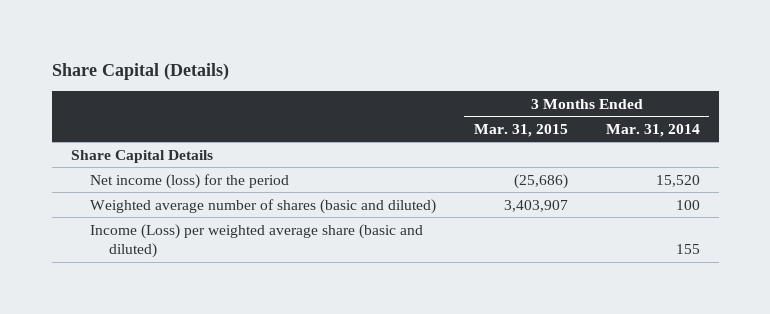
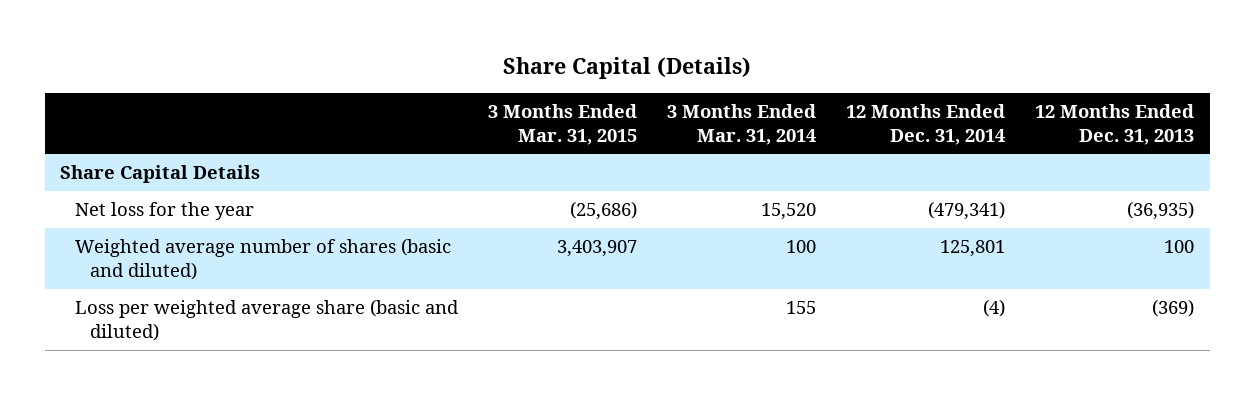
none -> [846,103,1006,145] 12 Months Ended Dec. 31, 2014
none -> [1035,103,1195,145] 12 Months Ended Dec. 31, 2013
[89,173,289,189] Net income (loss) for the period -> [74,202,254,221] Net loss for the year
[89,223,423,259] Income (Loss) per weighted average share (basic and diluted) -> [74,299,459,342] Loss per weighted average share (basic and diluted)

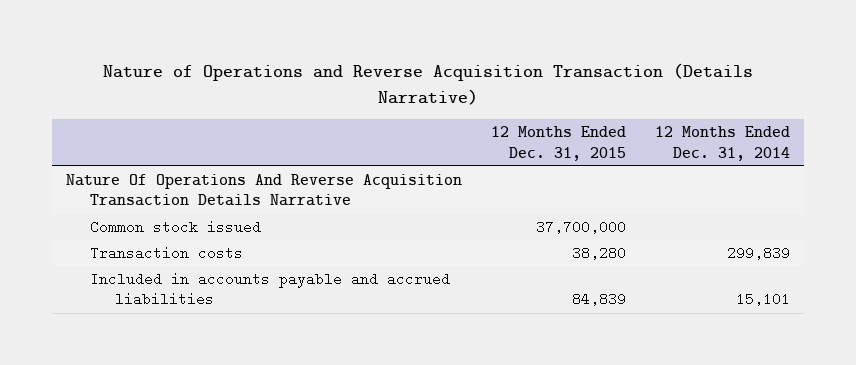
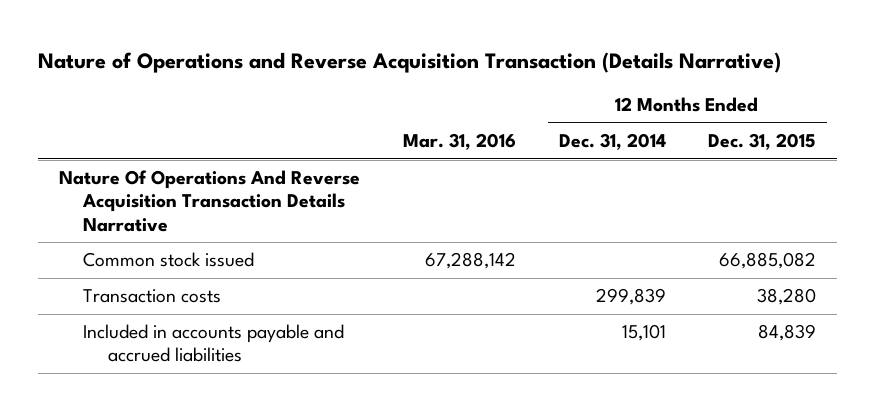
none -> [402,133,516,151] Mar. 31, 2016
[535,220,626,235] 37,700,000 -> [719,252,817,270] 66,885,082

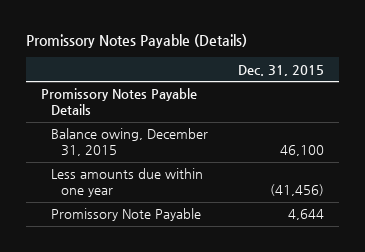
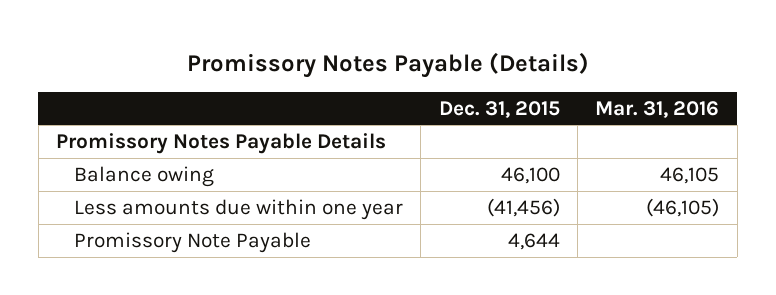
none -> [595,100,720,118] Mar. 31, 2016
[51,128,209,157] Balance owing, December 31, 2015 -> [73,165,214,187] Balance owing

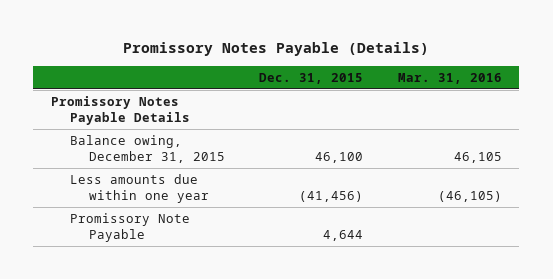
[73,165,214,187] Balance owing -> [69,135,226,163] Balance owing, December 31, 2015

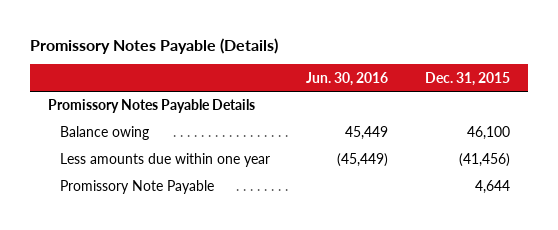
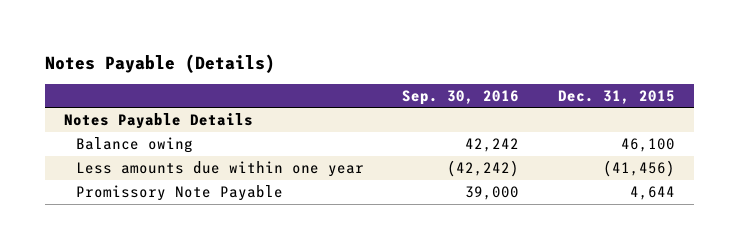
[29,37,278,54] Promissory Notes Payable (Details) -> [45,53,276,73] Notes Payable (Details)
[306,71,389,86] Jun. 30, 2016 -> none
none -> [402,89,520,105] Sep. 30, 2016
[48,99,256,114] Promissory Notes Payable Details -> [64,113,254,130] Notes Payable Details

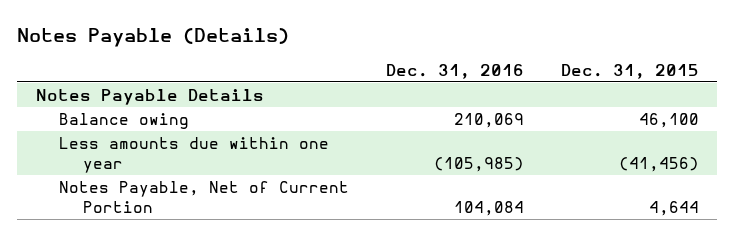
[402,89,520,105] Sep. 30, 2016 -> none
none -> [385,63,524,79] Dec. 31, 2016
[75,185,283,202] Promissory Note Payable -> [59,181,350,213] Notes Payable, Net of Current Portion

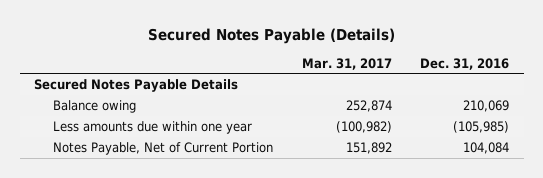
[17,27,290,47] Notes Payable (Details) -> [147,27,395,44] Secured Notes Payable (Details)
[560,63,699,79] Dec. 31, 2015 -> none
none -> [301,57,392,70] Mar. 31, 2017
[35,89,264,106] Notes Payable Details -> [33,79,238,93] Secured Notes Payable Details

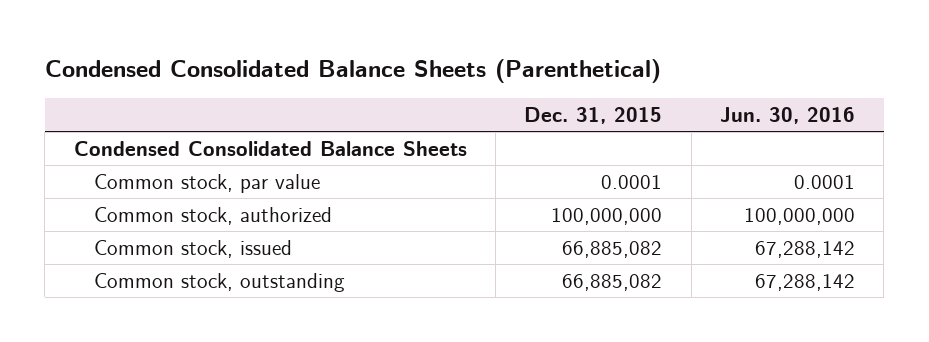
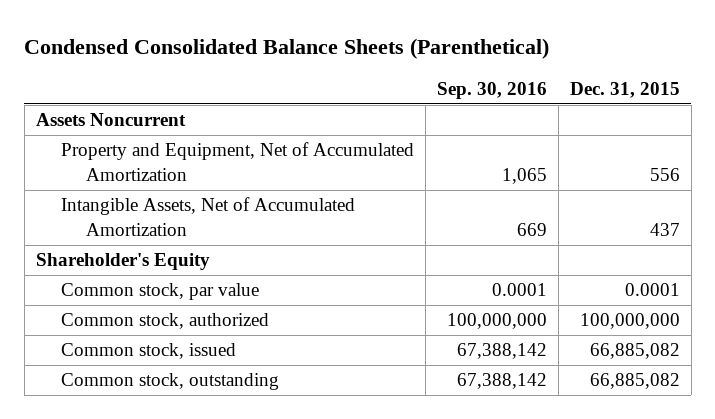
[720,107,856,125] Jun. 30, 2016 -> none
none -> [436,81,547,99] Sep. 30, 2016
[73,140,467,156] Condensed Consolidated Balance Sheets -> none
none -> [35,113,186,127] Assets Noncurrent
none -> [60,142,414,182] Property and Equipment, Net of Accumulated Amortization
none -> [60,197,355,237] Intangible Assets, Net of Accumulated Amortization
none -> [35,253,210,271] Shareholder's Equity

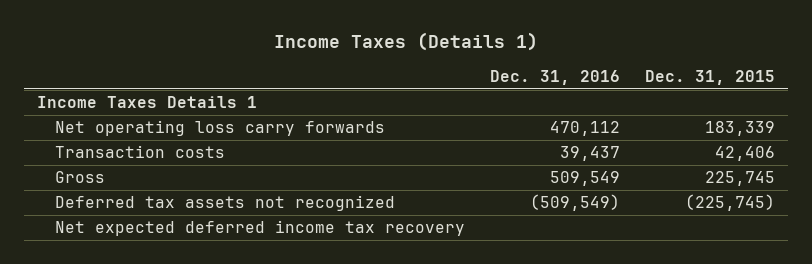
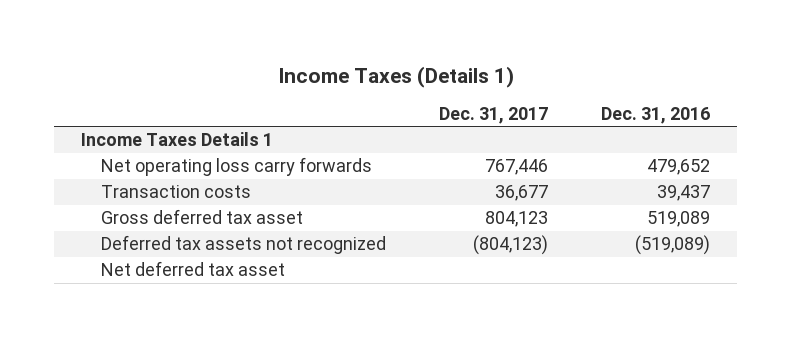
[645,70,776,86] Dec. 31, 2015 -> none
none -> [438,107,548,125] Dec. 31, 2017
[550,121,621,137] 470,112 -> [647,159,711,176] 479,652
[54,171,105,184] Gross -> [100,209,303,225] Gross deferred tax asset
[550,171,621,187] 509,549 -> [647,211,711,228] 519,089
[530,194,621,212] (509,549) -> [635,235,711,256] (519,089)
[54,220,465,237] Net expected deferred income tax recovery -> [100,261,285,277] Net deferred tax asset

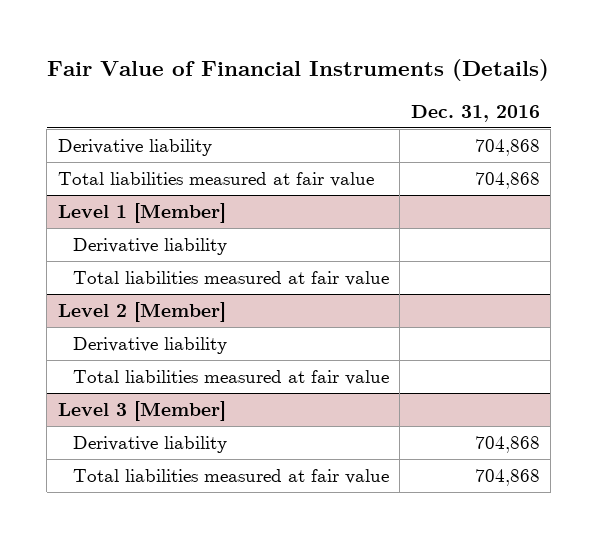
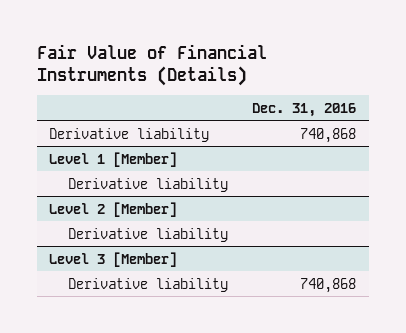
[57,171,374,187] Total liabilities measured at fair value -> none
[474,138,540,156] 704,868 -> [300,127,357,143] 740,868
[72,270,389,286] Total liabilities measured at fair value -> none
[72,369,389,385] Total liabilities measured at fair value -> none
[72,468,389,484] Total liabilities measured at fair value -> none
[474,435,540,453] 704,868 -> [300,277,357,293] 740,868

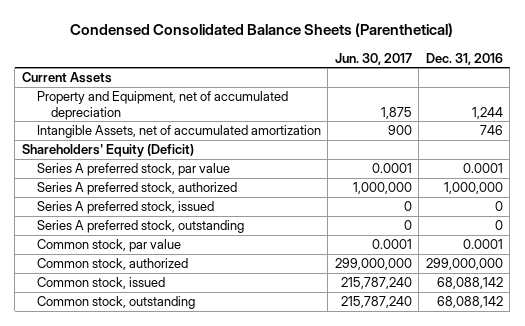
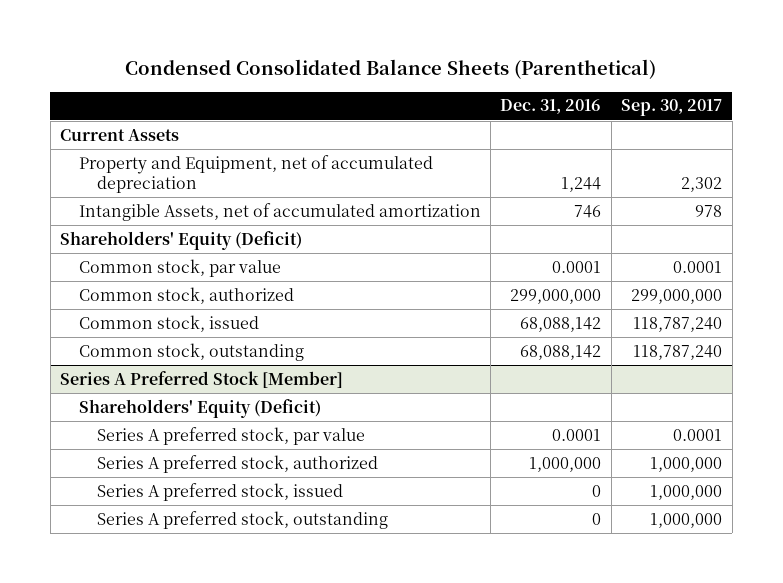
[334,52,412,65] Jun. 30, 2017 -> none
none -> [621,99,723,117] Sep. 30, 2017
[36,163,230,177] Series A preferred stock, par value -> none
[36,182,237,196] Series A preferred stock, authorized -> none
[36,201,214,215] Series A preferred stock, issued -> none
[36,220,244,234] Series A preferred stock, outstanding -> none
none -> [60,370,344,388] Series A Preferred Stock [Member]
none -> [78,398,321,418] Shareholders' Equity (Deficit)
none -> [96,426,365,445] Series A preferred stock, par value
none -> [96,454,378,473] Series A preferred stock, authorized
none -> [96,482,343,501] Series A preferred stock, issued
none -> [96,510,388,529] Series A preferred stock, outstanding

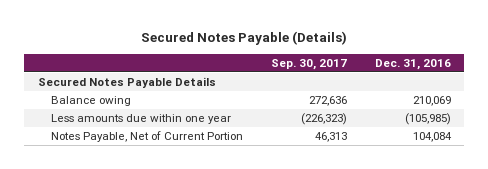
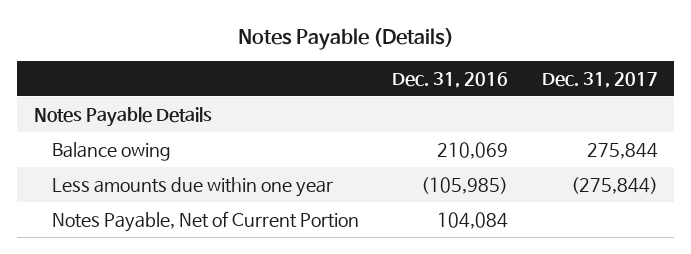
[141,30,348,45] Secured Notes Payable (Details) -> [237,28,454,51] Notes Payable (Details)
[270,58,347,70] Sep. 30, 2017 -> none
none -> [541,72,658,89] Dec. 31, 2017
[37,77,216,89] Secured Notes Payable Details -> [33,106,212,127] Notes Payable Details

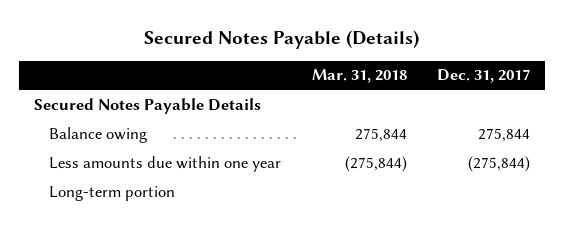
[237,28,454,51] Notes Payable (Details) -> [144,30,420,50] Secured Notes Payable (Details)
[392,72,509,89] Dec. 31, 2016 -> none
none -> [311,69,407,84] Mar. 31, 2018
[33,106,212,127] Notes Payable Details -> [34,97,262,114] Secured Notes Payable Details
[51,210,359,232] Notes Payable, Net of Current Portion -> [49,185,176,201] Long-term portion

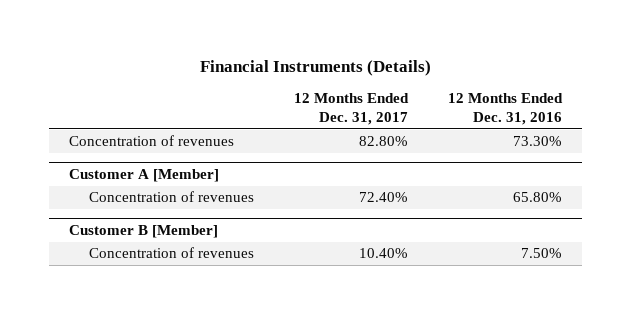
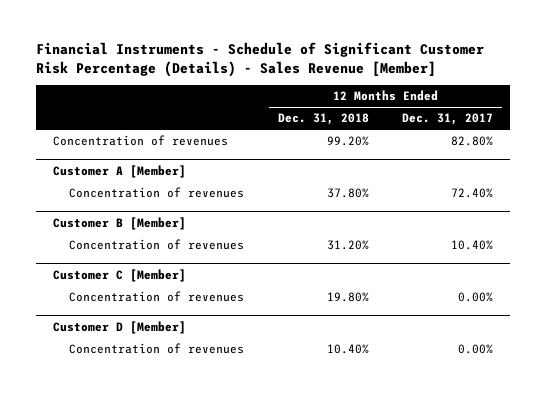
[199,59,431,76] Financial Instruments (Details) -> [35,42,484,78] Financial Instruments - Schedule of Significant Customer Risk Percentage (Details) - Sales Revenue [Member]
[448,92,564,126] 12 Months Ended Dec. 31, 2016 -> none
none -> [277,113,369,126] Dec. 31, 2018
none -> [52,268,186,282] Customer C [Member]
none -> [69,291,245,303] Concentration of revenues
none -> [52,320,186,334] Customer D [Member]
none -> [69,343,245,355] Concentration of revenues

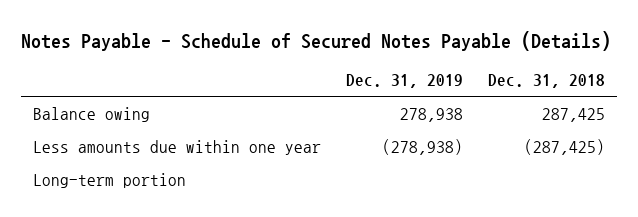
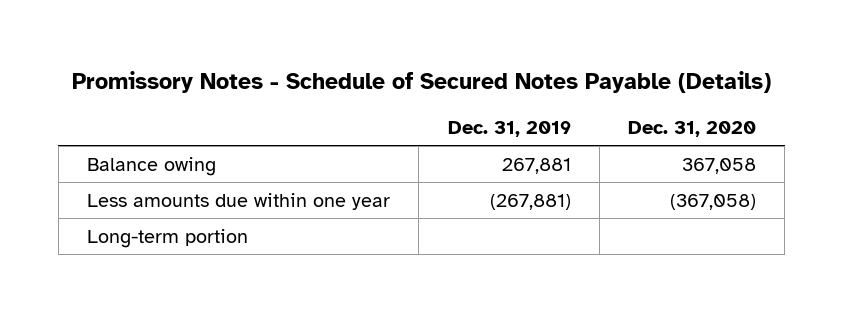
[20,30,611,51] Notes Payable - Schedule of Secured Notes Payable (Details) -> [71,71,771,94] Promissory Notes - Schedule of Secured Notes Payable (Details)
[487,74,605,89] Dec. 31, 2018 -> none
none -> [628,121,757,138] Dec. 31, 2020
[399,107,463,122] 278,938 -> [501,157,571,174] 267,881
[381,138,463,155] (278,938) -> [489,193,571,210] (267,881)

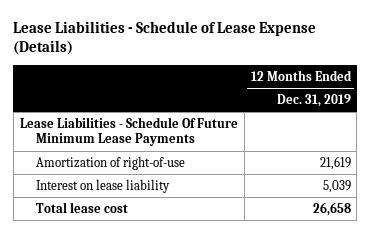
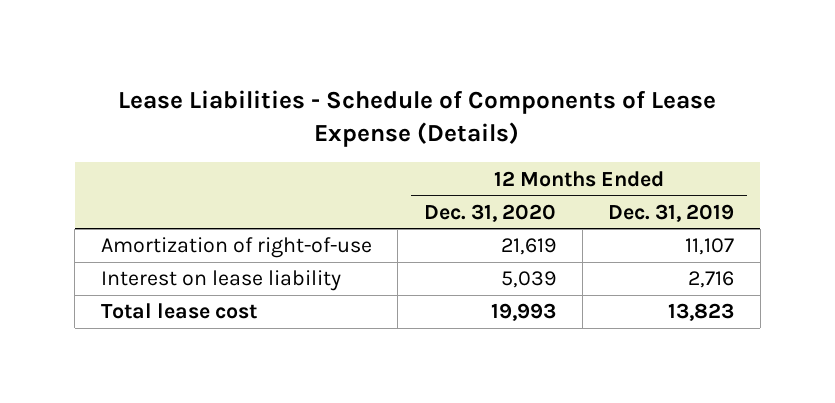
[13,20,317,56] Lease Liabilities - Schedule of Lease Expense (Details) -> [118,89,717,148] Lease Liabilities - Schedule of Components of Lease Expense (Details)
none -> [423,203,556,222] Dec. 31, 2020
[19,116,238,147] Lease Liabilities - Schedule Of Future Minimum Lease Payments -> none
[319,155,351,170] 21,619 -> [685,238,735,256] 11,107
[322,179,351,193] 5,039 -> [688,271,735,289] 2,716
[312,201,351,216] 26,658 -> [668,303,735,322] 13,823

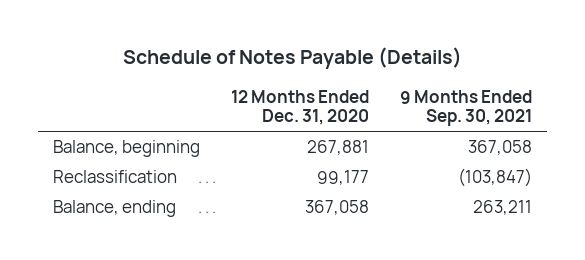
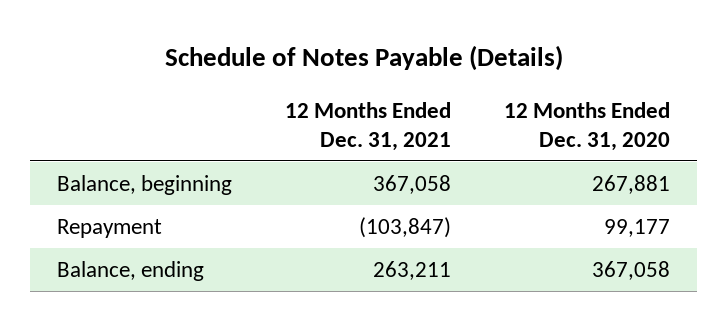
[399,89,532,127] 9 Months Ended Sep. 30, 2021 -> none
none -> [285,101,452,152] 12 Months Ended Dec. 31, 2021
[53,170,178,184] Reclassification -> [56,218,162,238] Repayment

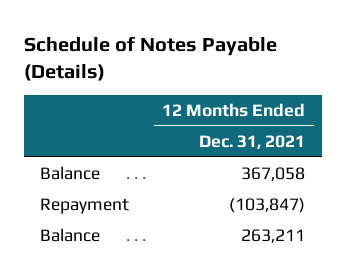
[504,101,671,152] 12 Months Ended Dec. 31, 2020 -> none
[56,174,232,195] Balance, beginning -> [40,166,101,181] Balance
[56,260,204,281] Balance, ending -> [40,228,101,243] Balance

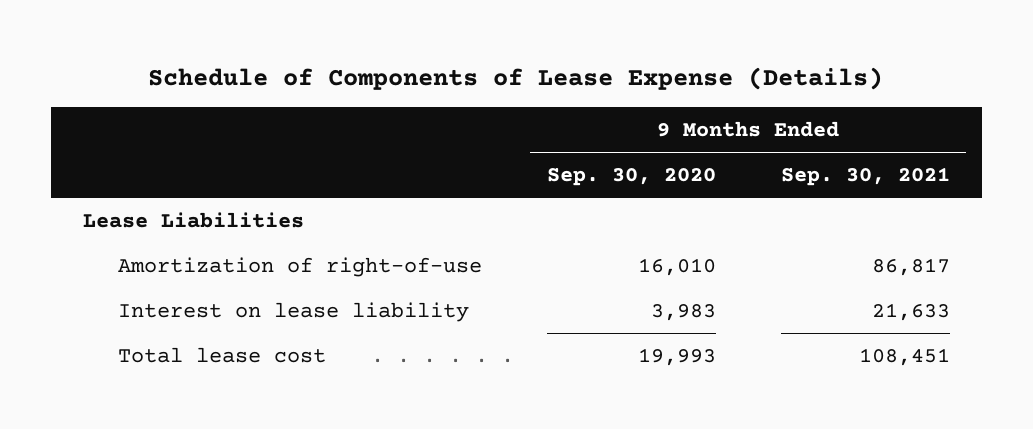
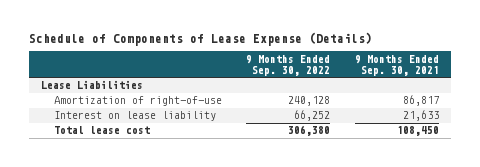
[546,168,716,187] Sep. 30, 2020 -> none
none -> [246,54,331,76] 9 Months Ended Sep. 30, 2022
[858,347,950,366] 108,451 -> [396,126,439,137] 108,450

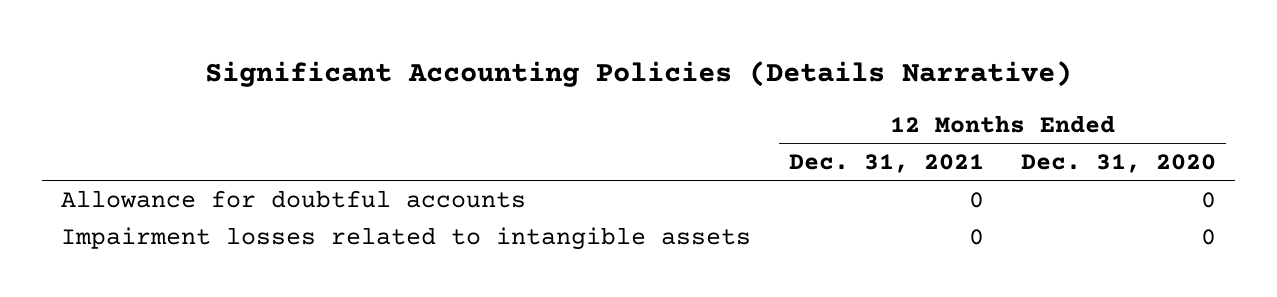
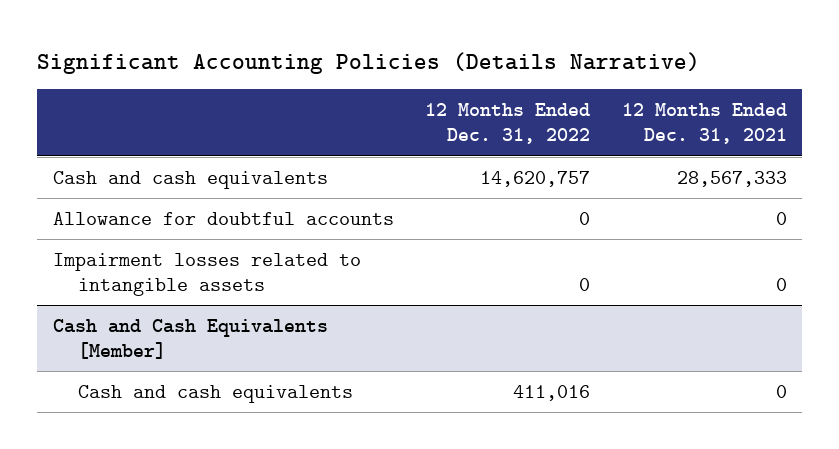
[1021,154,1217,174] Dec. 31, 2020 -> none
none -> [425,103,591,145] 12 Months Ended Dec. 31, 2022
none -> [52,170,328,189] Cash and cash equivalents
none -> [52,318,328,359] Cash and Cash Equivalents [Member]
none -> [77,384,353,403] Cash and cash equivalents

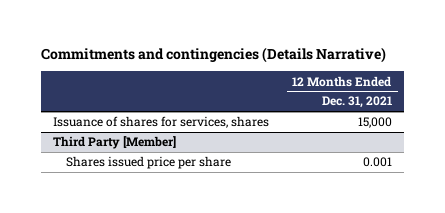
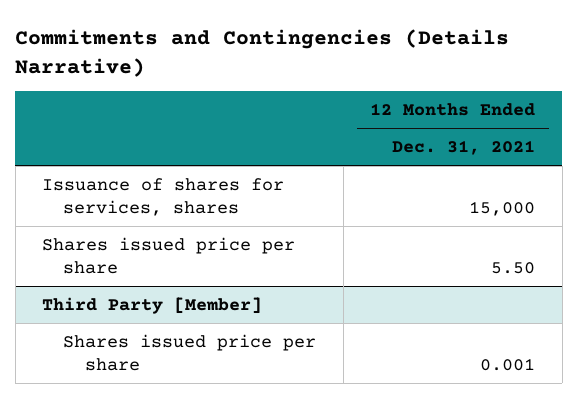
[40,47,386,64] Commitments and contingencies (Details Narrative) -> [15,28,510,77] Commitments and Contingencies (Details Narrative)
none -> [42,236,296,275] Shares issued price per share

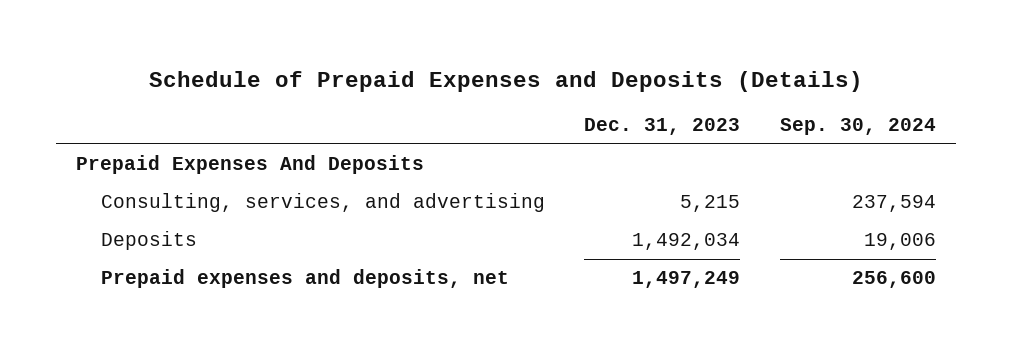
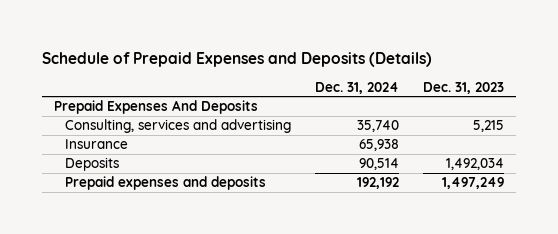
[779,118,936,136] Sep. 30, 2024 -> none
none -> [314,81,399,94] Dec. 31, 2024
[100,193,545,213] Consulting, services, and advertising -> [65,119,292,134] Consulting, services and advertising
none -> [65,139,129,150] Insurance
[100,269,509,289] Prepaid expenses and deposits, net -> [65,176,267,191] Prepaid expenses and deposits

